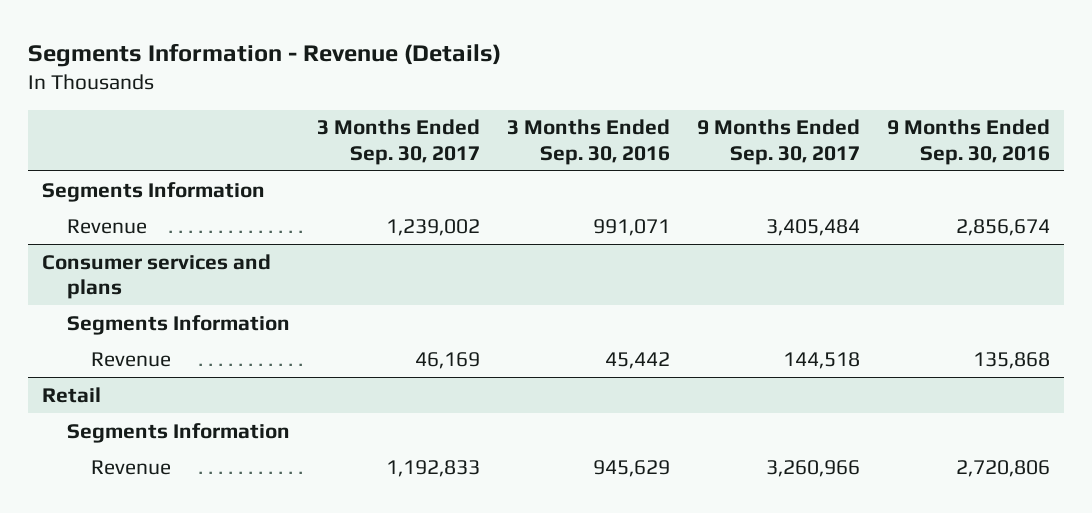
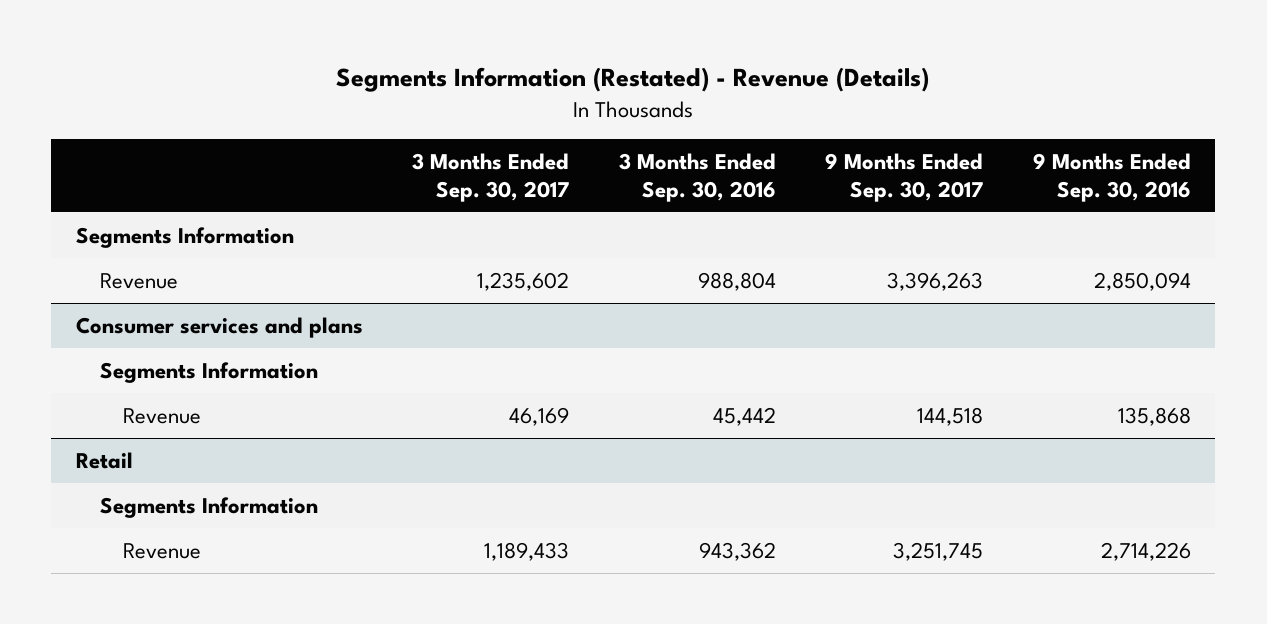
[28,42,502,67] Segments Information - Revenue (Details) -> [336,67,930,93] Segments Information (Restated) - Revenue (Details)
[385,218,480,236] 1,239,002 -> [477,272,570,292] 1,235,602
[592,218,670,236] 991,071 -> [697,272,776,292] 988,804
[766,218,861,236] 3,405,484 -> [887,272,984,292] 3,396,263
[956,218,1051,236] 2,856,674 -> [1093,272,1191,292] 2,850,094
[385,459,480,477] 1,192,833 -> [484,542,570,562] 1,189,433
[592,459,670,477] 945,629 -> [698,542,776,562] 943,362
[766,459,861,477] 3,260,966 -> [893,542,984,562] 3,251,745
[956,459,1051,477] 2,720,806 -> [1100,542,1191,562] 2,714,226

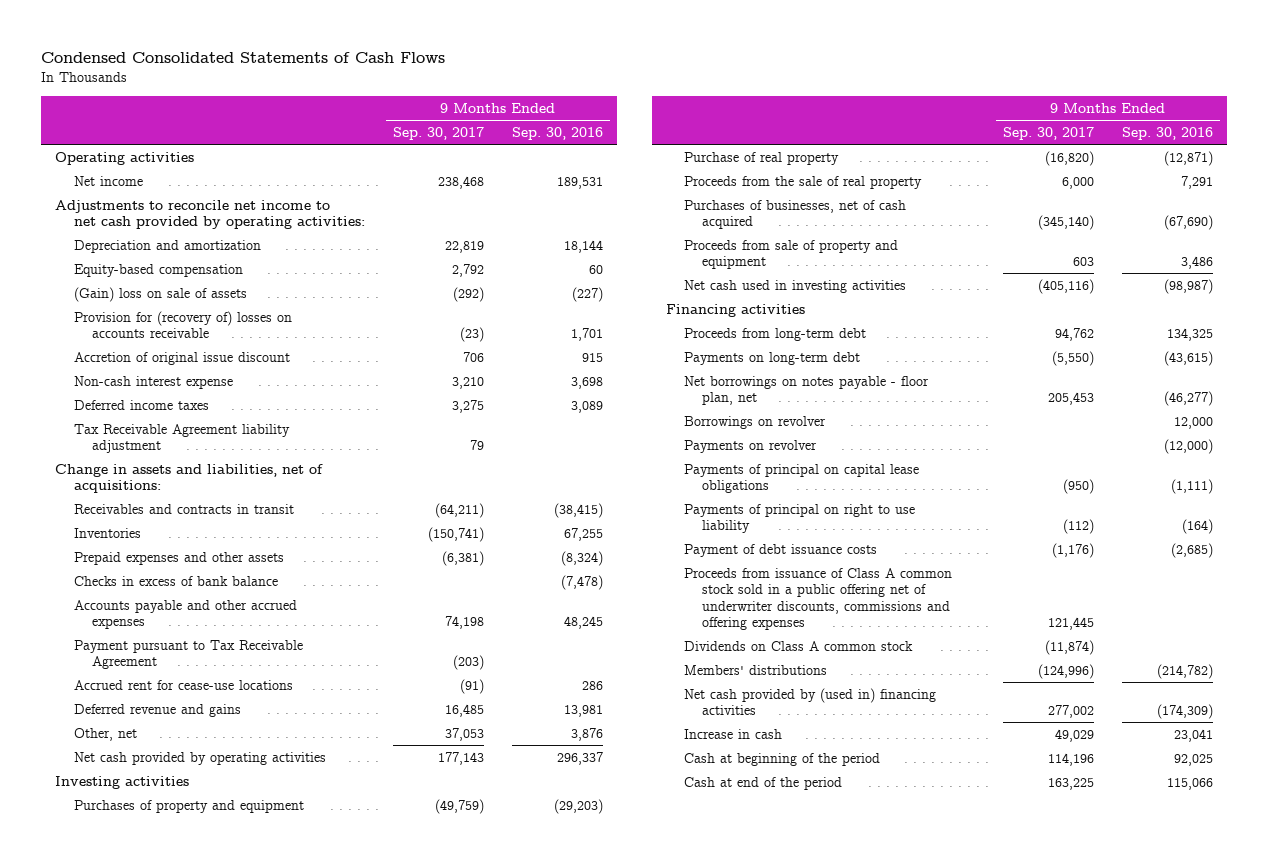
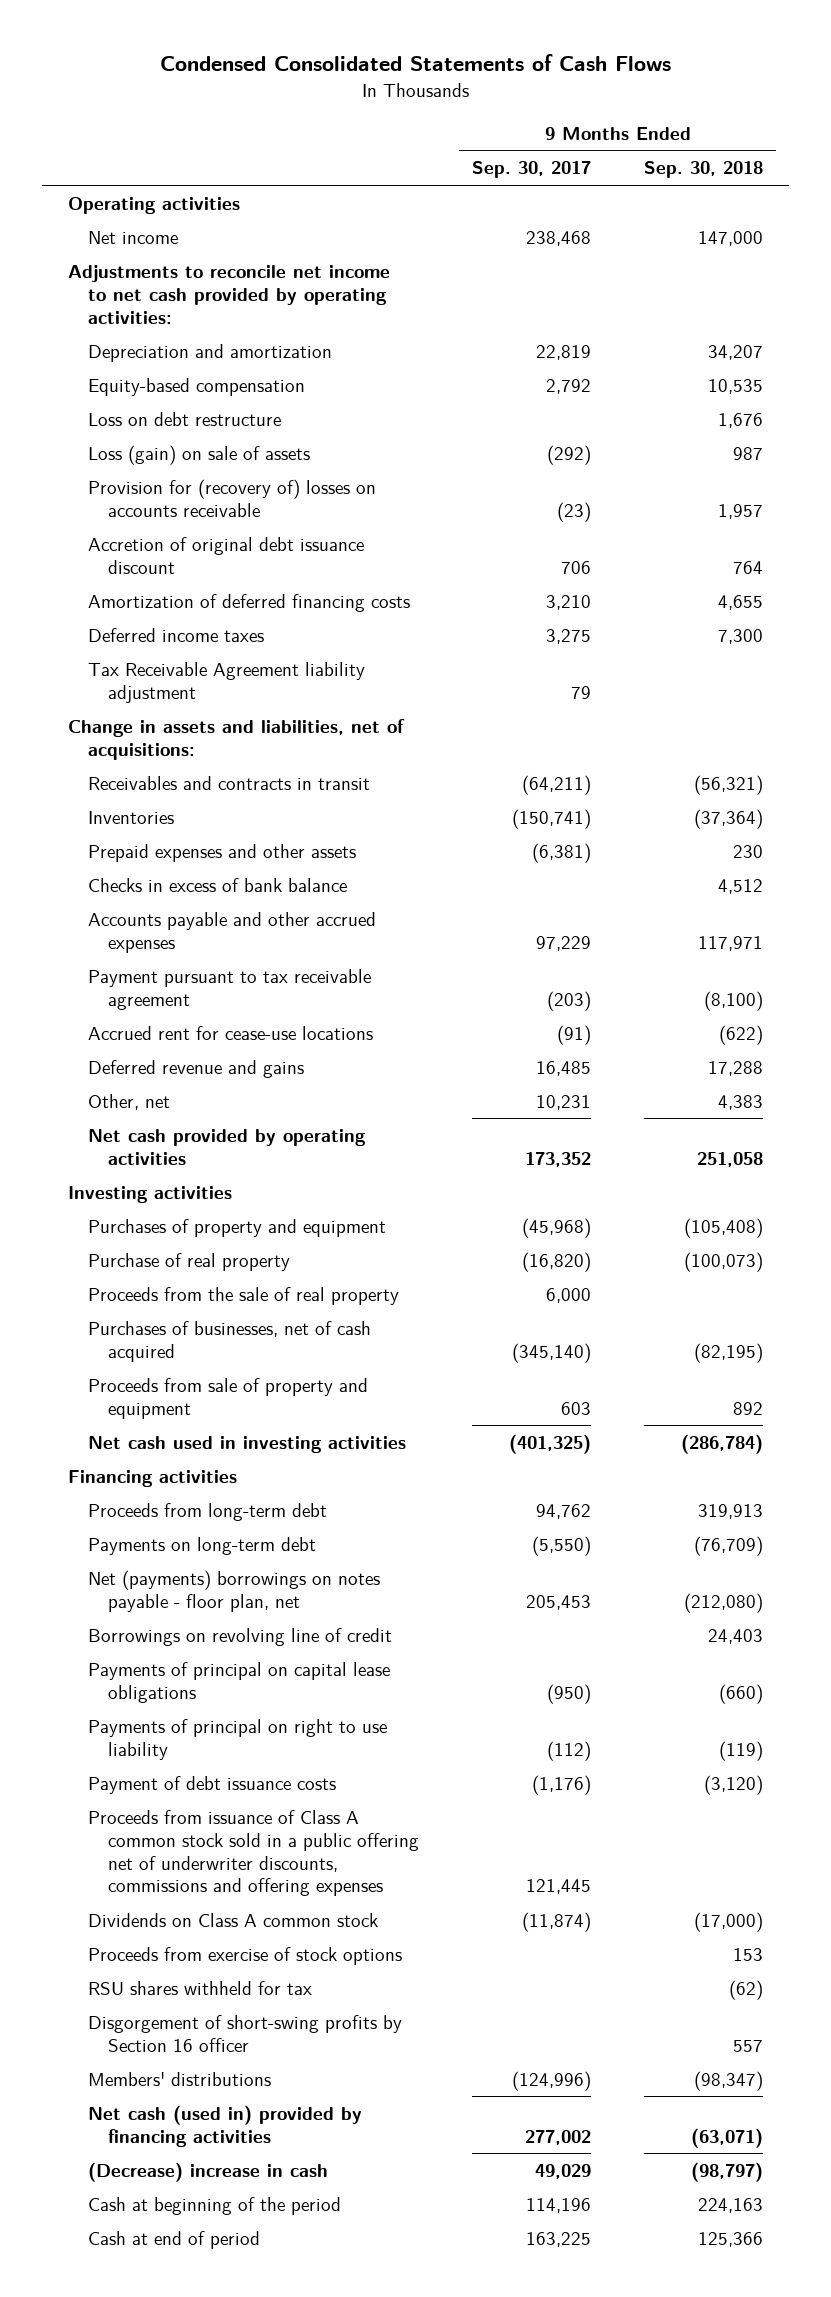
[511,127,603,141] Sep. 30, 2016 -> none
none -> [643,161,763,179] Sep. 30, 2018
none -> [88,411,282,426] Loss on debt restructure
[73,286,247,302] (Gain) loss on sale of assets -> [88,444,311,465] Loss (gain) on sale of assets
[73,351,290,365] Accretion of original issue discount -> [88,536,365,574] Accretion of original debt issuance discount
[73,375,233,389] Non-cash interest expense -> [88,593,411,612] Amortization of deferred financing costs
[444,616,484,630] 74,198 -> [536,935,592,951] 97,229
[73,639,303,670] Payment pursuant to Tax Receivable Agreement -> [88,968,372,1010] Payment pursuant to tax receivable agreement
[444,727,484,741] 37,053 -> [536,1094,592,1110] 10,231
[437,751,484,765] 177,143 -> [525,1151,592,1167] 173,352
[434,798,484,814] (49,759) -> [522,1217,592,1238] (45,968)
[1038,278,1095,294] (405,116) -> [509,1433,592,1454] (401,325)
[684,439,818,453] Payments on revolver -> none
[684,375,930,406] Net borrowings on notes payable - floor plan, net -> [88,1569,381,1612] Net (payments) borrowings on notes payable - floor plan, net
[684,415,827,429] Borrowings on revolver -> [88,1627,393,1646] Borrowings on revolving line of credit
none -> [88,1946,403,1965] Proceeds from exercise of stock options
none -> [88,1980,313,1995] RSU shares withheld for tax
none -> [88,2014,403,2052] Disgorgement of short-swing profits by Section 16 officer
[684,687,937,716] Net cash provided by (used in) financing activities -> [88,2104,363,2147] Net cash (used in) provided by financing activities
[684,728,783,739] Increase in cash -> [88,2161,329,2182] (Decrease) increase in cash
[684,776,843,790] Cash at end of the period -> [88,2230,261,2249] Cash at end of period

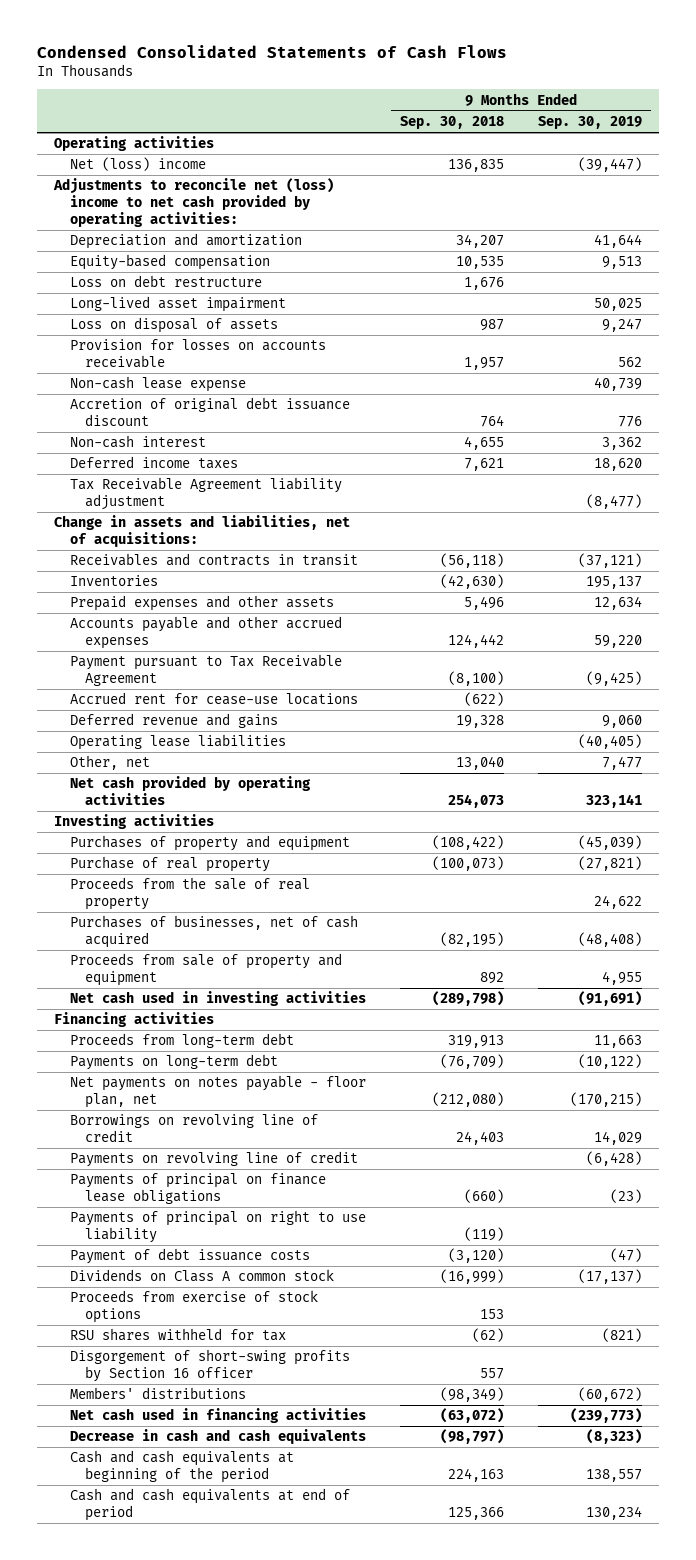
[472,161,592,179] Sep. 30, 2017 -> none
none -> [537,116,642,130] Sep. 30, 2019
[88,230,179,244] Net income -> [69,157,206,172] Net (loss) income
[697,230,763,246] 147,000 -> [447,159,504,173] 136,835
[68,264,391,324] Adjustments to reconcile net income to net cash provided by operating activities: -> [52,178,334,227] Adjustments to reconcile net (loss) income to net cash provided by operating activities:
none -> [69,296,286,313] Long-lived asset impairment
[88,444,311,465] Loss (gain) on sale of assets -> [69,317,278,334] Loss on disposal of assets
[88,478,377,517] Provision for (recovery of) losses on accounts receivable -> [69,339,326,368] Provision for losses on accounts receivable
none -> [69,376,246,393] Non-cash lease expense
[88,593,411,612] Amortization of deferred financing costs -> [69,435,206,449] Non-cash interest
[717,628,763,644] 7,300 -> [463,458,504,472] 7,621
[88,877,348,892] Checks in excess of bank balance -> none
[693,774,763,795] (56,321) -> [439,553,504,569] (56,118)
[693,808,763,829] (37,364) -> [439,574,504,590] (42,630)
[732,844,763,858] 230 -> [463,596,504,611] 5,496
[697,935,763,951] 117,971 -> [447,633,504,648] 124,442
[88,968,372,1010] Payment pursuant to tax receivable agreement -> [69,654,342,686] Payment pursuant to Tax Receivable Agreement
[707,1060,763,1076] 17,288 -> [455,715,504,729] 19,328
none -> [69,734,286,751] Operating lease liabilities
[717,1094,763,1110] 4,383 -> [455,756,504,771] 13,040
[696,1151,763,1167] 251,058 -> [447,793,504,808] 254,073
[683,1217,763,1238] (105,408) -> [431,835,504,851] (108,422)
[680,1433,763,1454] (286,784) -> [431,991,504,1007] (289,798)
[88,1569,381,1612] Net (payments) borrowings on notes payable - floor plan, net -> [69,1075,366,1108] Net payments on notes payable - floor plan, net
none -> [69,1151,358,1168] Payments on revolving line of credit
[88,1661,391,1703] Payments of principal on capital lease obligations -> [69,1173,326,1204] Payments of principal on finance lease obligations
[88,1809,420,1897] Proceeds from issuance of Class A common stock sold in a public offering net of underwriter discounts, commissions and offering expenses -> none
[693,1911,763,1932] (17,000) -> [439,1269,504,1285] (16,999)
[693,2070,763,2091] (98,347) -> [439,1387,504,1403] (98,349)
[88,2104,363,2147] Net cash (used in) provided by financing activities -> [69,1408,366,1424] Net cash used in financing activities
[690,2127,763,2148] (63,071) -> [439,1408,504,1424] (63,072)
[88,2161,329,2182] (Decrease) increase in cash -> [69,1429,366,1445] Decrease in cash and cash equivalents
[88,2196,342,2215] Cash at beginning of the period -> [69,1450,294,1483] Cash and cash equivalents at beginning of the period
[88,2230,261,2249] Cash at end of period -> [69,1488,350,1521] Cash and cash equivalents at end of period

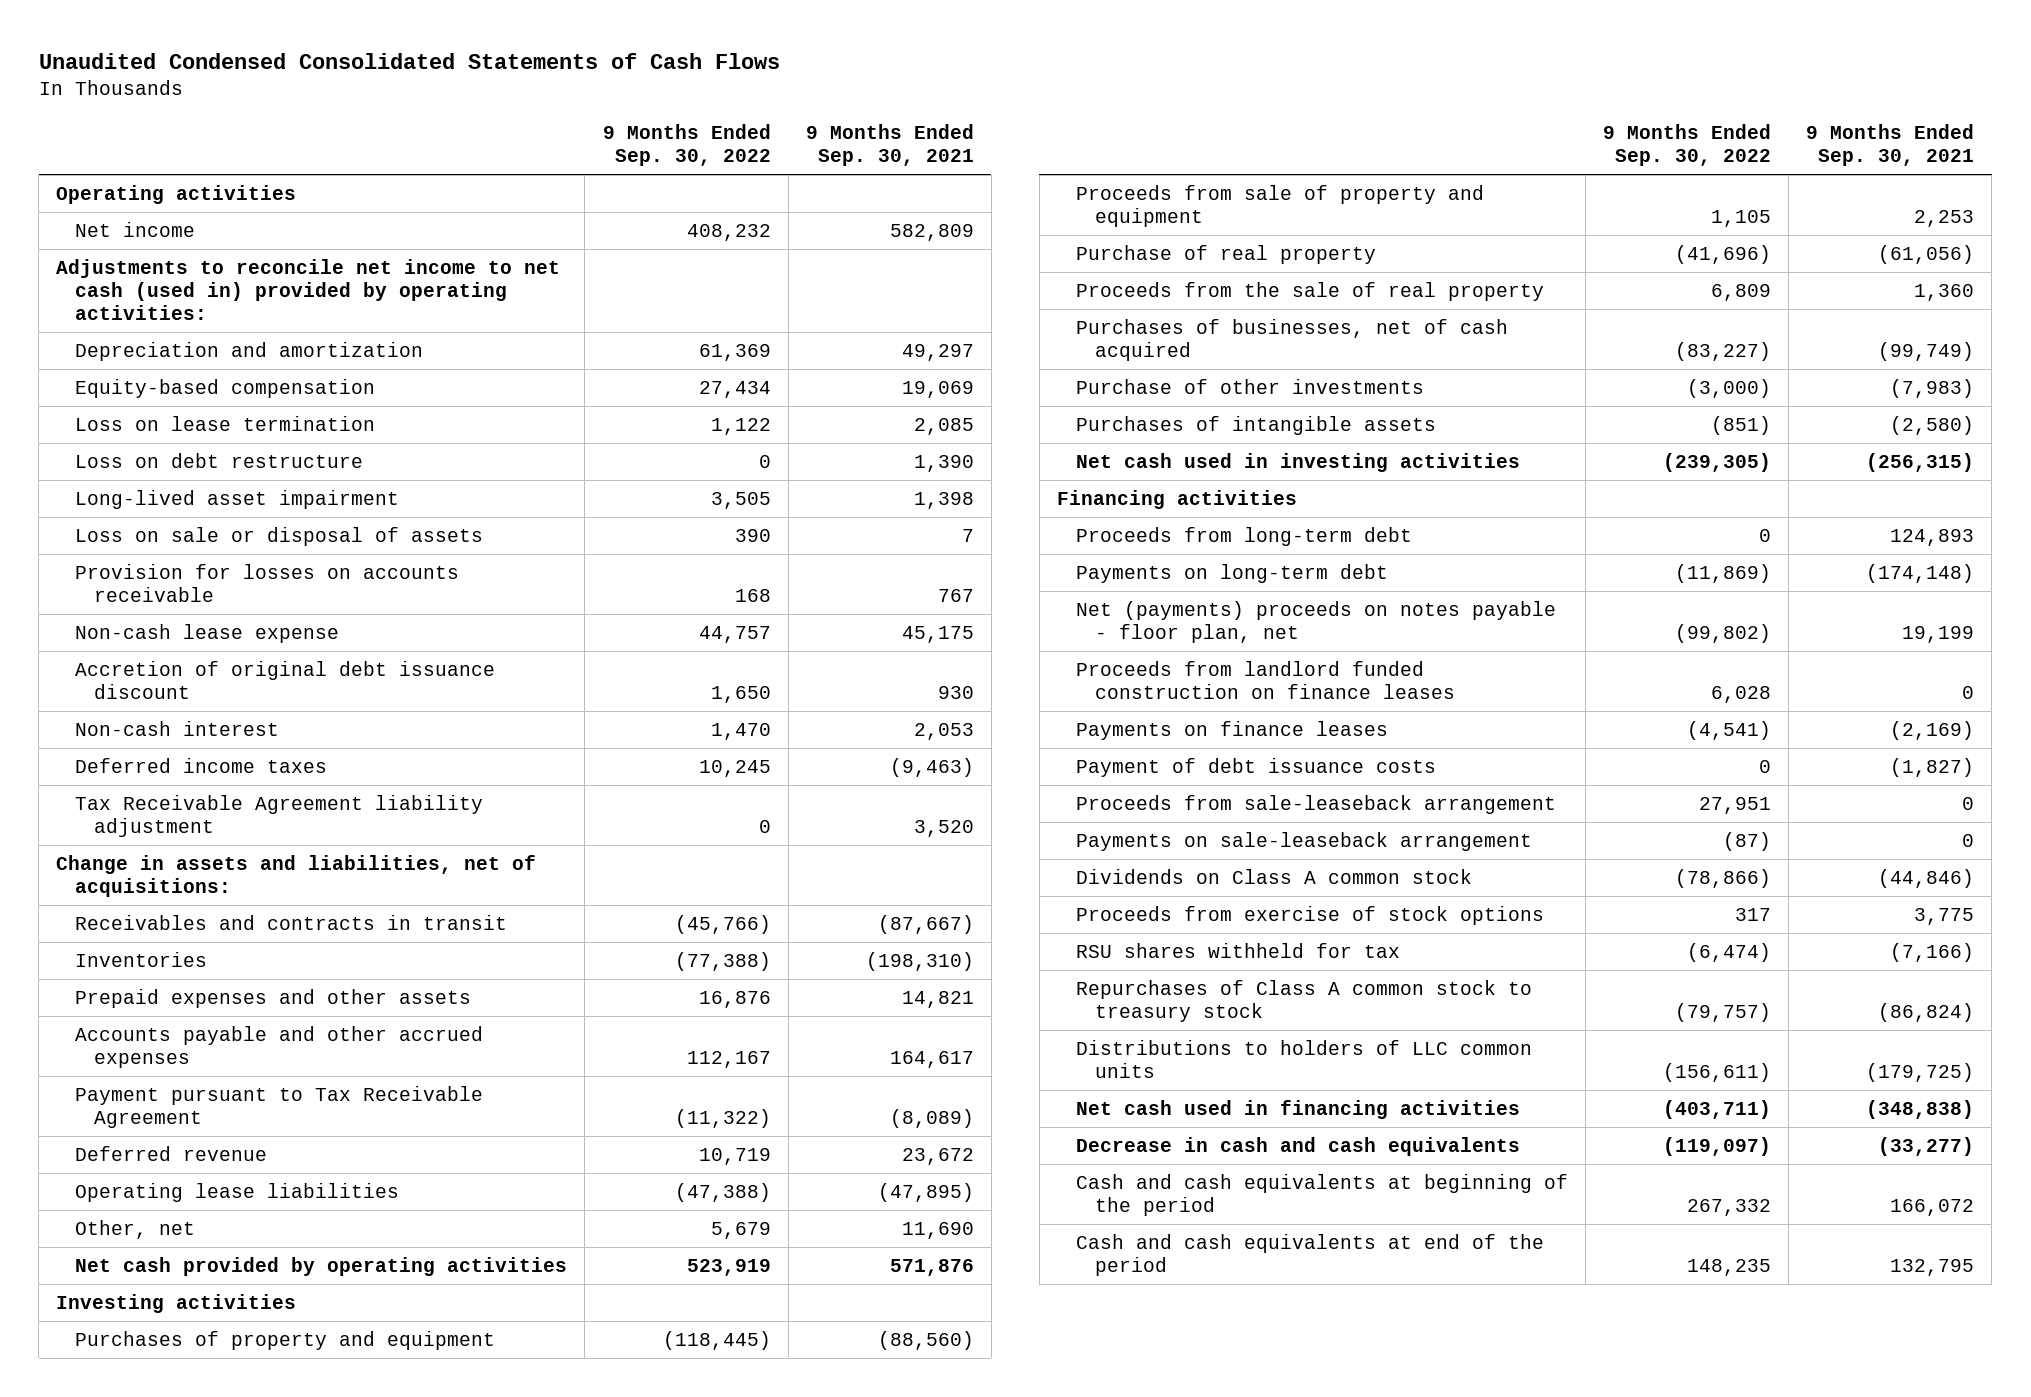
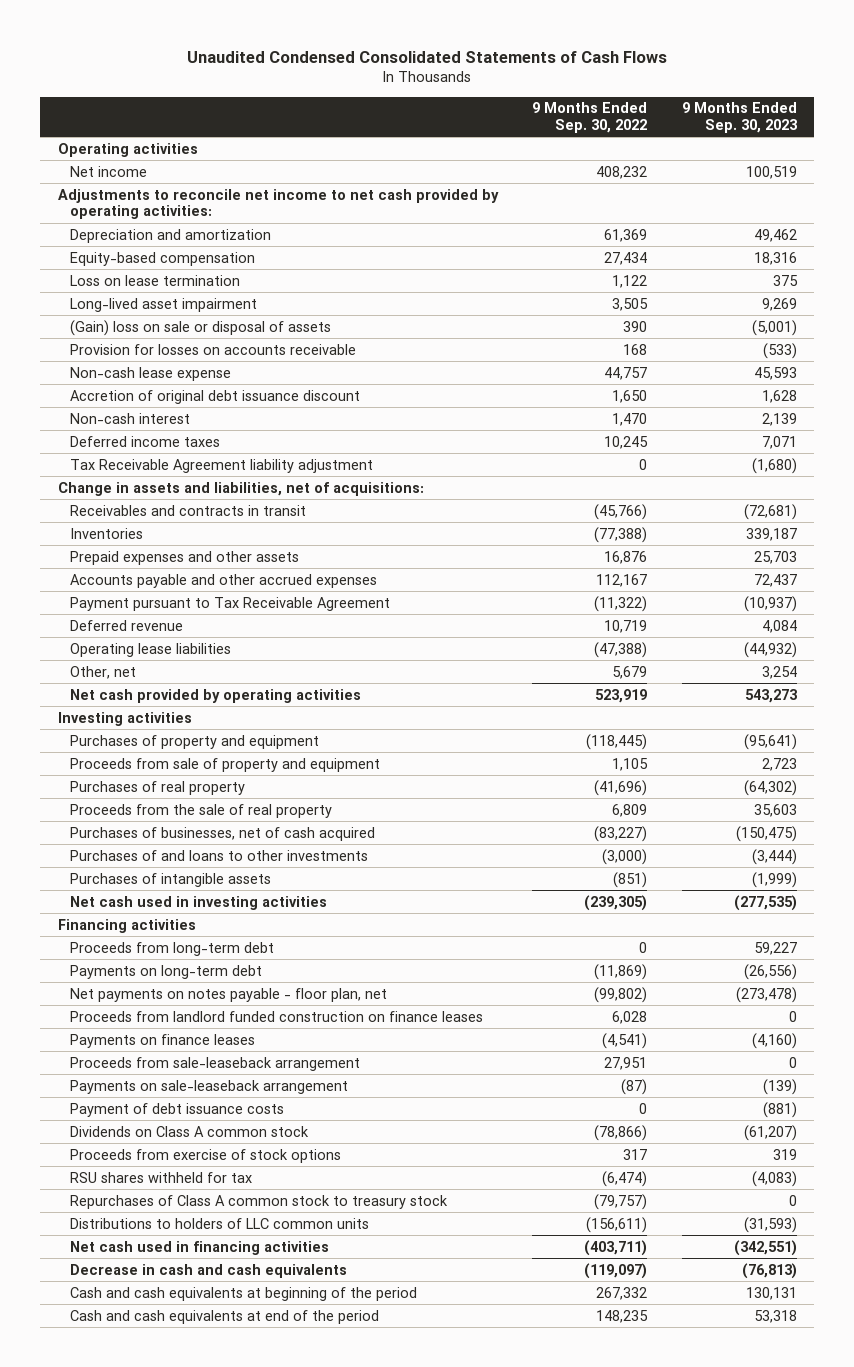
[805,124,974,167] 9 Months Ended Sep. 30, 2021 -> none
none -> [681,102,797,134] 9 Months Ended Sep. 30, 2023
[56,258,561,320] Adjustments to reconcile net income to net cash (used in) provided by operating activities: -> [57,188,499,220] Adjustments to reconcile net income to net cash provided by operating activities:
[75,452,364,468] Loss on debt restructure -> none
[75,526,484,546] Loss on sale or disposal of assets -> [70,319,332,336] (Gain) loss on sale or disposal of assets
[1076,244,1377,264] Purchase of real property -> [70,780,246,795] Purchases of real property
[1076,378,1425,394] Purchase of other investments -> [70,849,369,861] Purchases of and loans to other investments
[1076,600,1557,643] Net (payments) proceeds on notes payable - floor plan, net -> [70,987,388,1002] Net payments on notes payable - floor plan, net
[1076,757,1437,777] Payment of debt issuance costs -> [70,1102,285,1117] Payment of debt issuance costs

